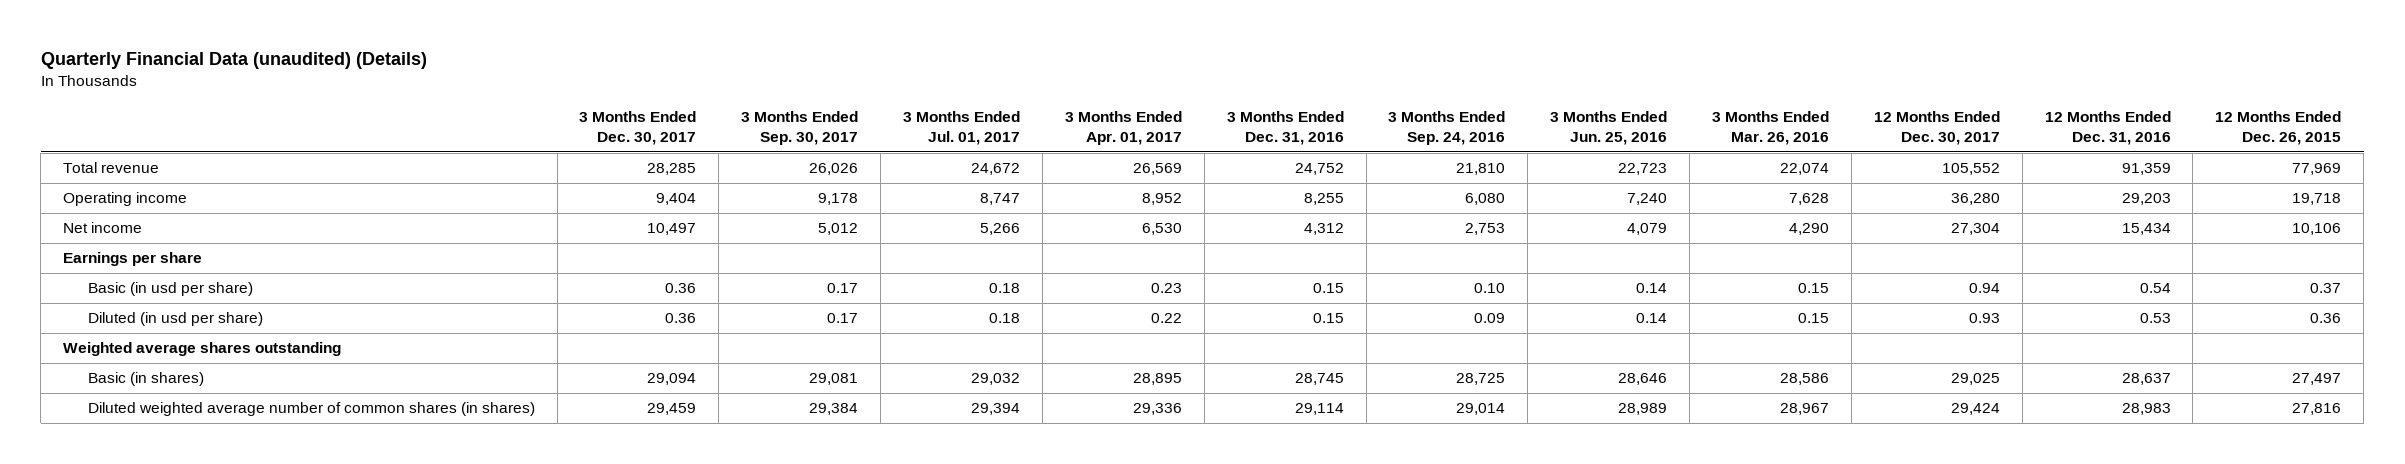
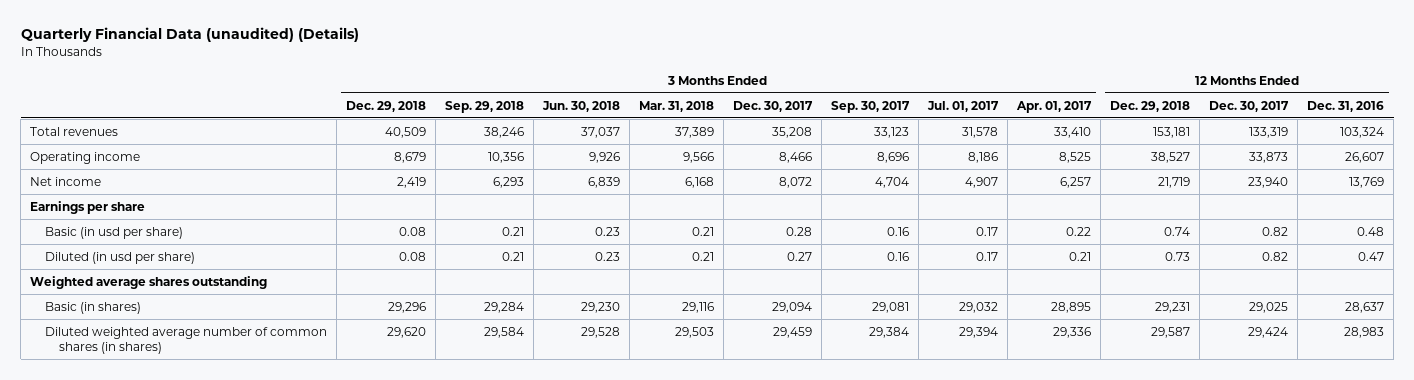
[1226,111,1344,146] 3 Months Ended Dec. 31, 2016 -> none
[1388,111,1506,146] 3 Months Ended Sep. 24, 2016 -> none
[1550,111,1668,146] 3 Months Ended Jun. 25, 2016 -> none
[1711,111,1829,146] 3 Months Ended Mar. 26, 2016 -> none
[2215,111,2342,146] 12 Months Ended Dec. 26, 2015 -> none
none -> [345,100,426,112] Dec. 29, 2018
none -> [444,100,524,113] Sep. 29, 2018
none -> [541,100,620,112] Jun. 30, 2018
none -> [638,100,714,112] Mar. 31, 2018
none -> [1109,100,1190,112] Dec. 29, 2018
[63,162,160,174] Total revenue -> none
none -> [30,126,119,136] Total revenues
[656,193,697,206] 9,404 -> [778,151,812,163] 8,466
[818,193,859,206] 9,178 -> [876,151,909,163] 8,696
[980,193,1021,206] 8,747 -> [967,151,998,163] 8,186
[1141,193,1182,206] 8,952 -> [1058,151,1091,163] 8,525
[1950,193,2000,206] 36,280 -> [1248,151,1288,163] 33,873
[2121,193,2171,206] 29,203 -> [1344,151,1384,163] 26,607
[647,223,697,236] 10,497 -> [778,176,812,188] 8,072
[818,223,859,236] 5,012 -> [874,176,909,188] 4,704
[980,223,1021,236] 5,266 -> [964,176,998,188] 4,907
[1141,223,1182,236] 6,530 -> [1059,176,1091,188] 6,257
[1950,223,2000,236] 27,304 -> [1247,176,1288,188] 23,940
[2121,223,2171,236] 15,434 -> [1348,176,1384,188] 13,769
[665,283,697,294] 0.36 -> [785,226,812,236] 0.28
[827,283,859,294] 0.17 -> [886,226,909,236] 0.16
[989,283,1021,294] 0.18 -> [975,226,998,236] 0.17
[1150,283,1182,294] 0.23 -> [1065,226,1091,236] 0.22
[1968,283,2000,294] 0.94 -> [1261,226,1288,236] 0.82
[2139,283,2171,294] 0.54 -> [1356,226,1384,236] 0.48
[665,313,697,324] 0.36 -> [786,251,812,261] 0.27
[827,313,859,324] 0.17 -> [886,251,909,261] 0.16
[989,313,1021,324] 0.18 -> [975,251,998,261] 0.17
[1150,313,1182,324] 0.22 -> [1068,251,1091,261] 0.21
[1968,313,2000,324] 0.93 -> [1261,251,1288,261] 0.82
[2139,313,2171,324] 0.53 -> [1357,251,1384,261] 0.47

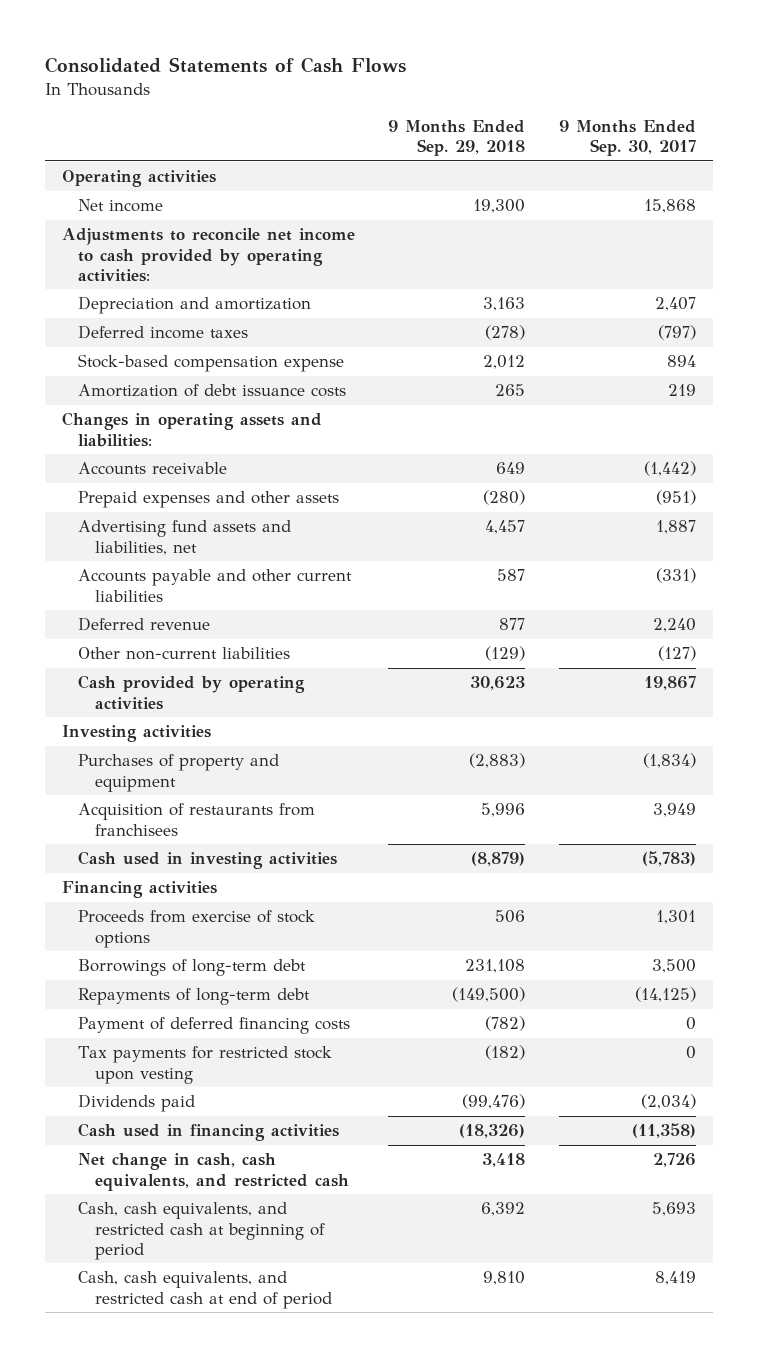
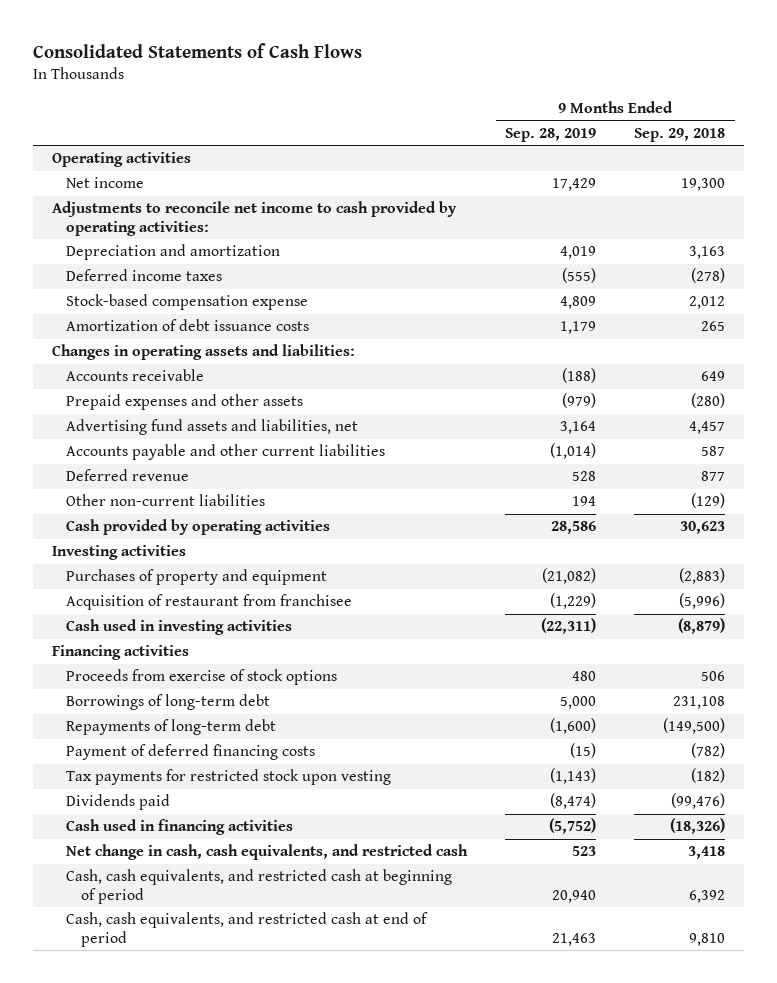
[558,119,696,157] 9 Months Ended Sep. 30, 2017 -> none
none -> [505,127,597,142] Sep. 28, 2019
[78,803,316,836] Acquisition of restaurants from franchisees -> [66,594,353,611] Acquisition of restaurant from franchisee
[481,803,526,818] 5,996 -> [679,593,726,610] (5,996)

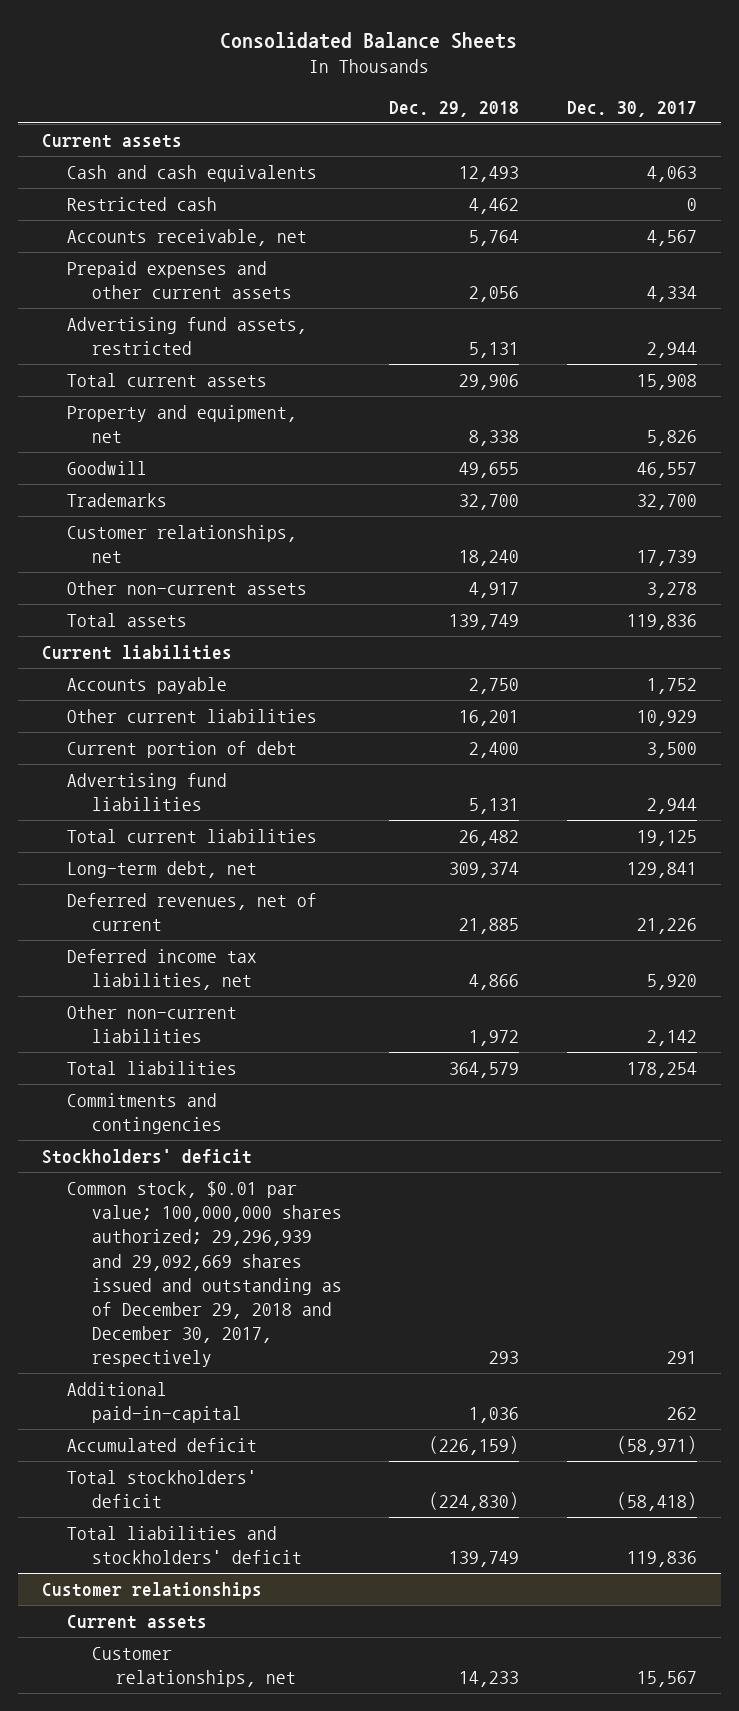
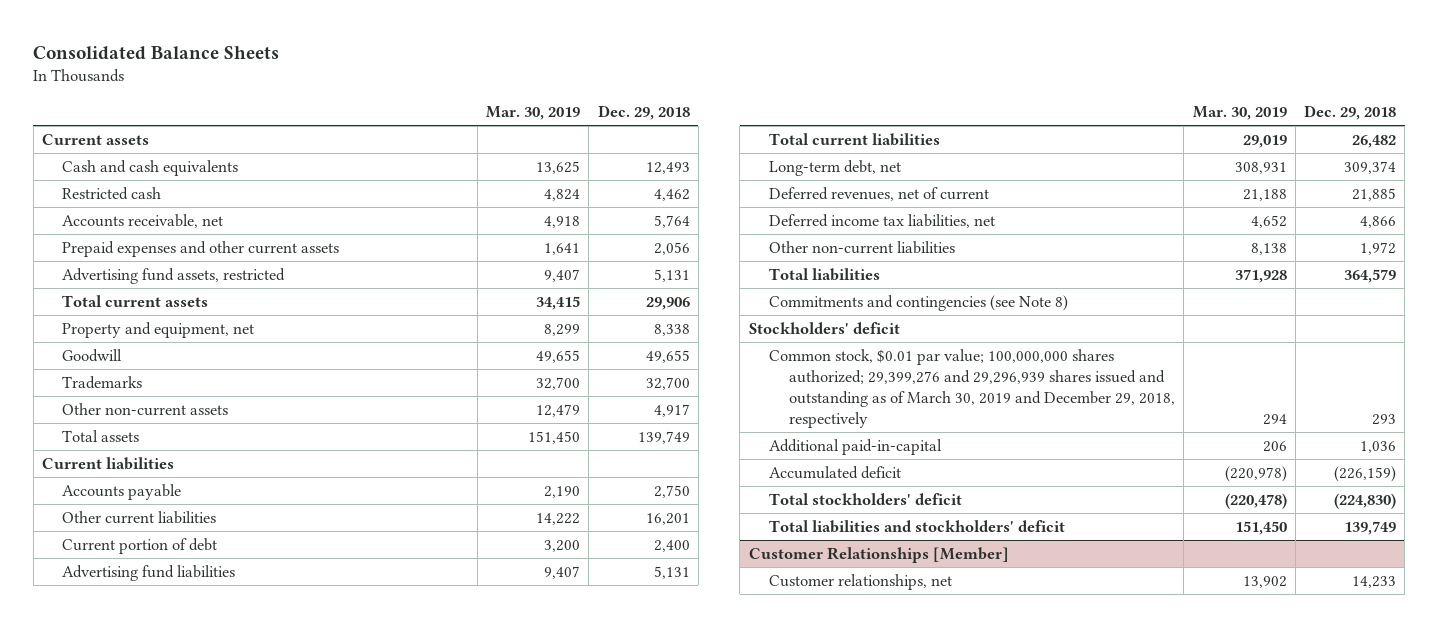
[567,100,698,117] Dec. 30, 2017 -> none
none -> [486,105,581,120] Mar. 30, 2019
[66,524,297,564] Customer relationships, net -> none
[66,1092,222,1135] Commitments and contingencies -> [768,294,1068,311] Commitments and contingencies (see Note 8)
[66,1180,342,1368] Common stock, $0.01 par value; 100,000,000 shares authorized; 29,296,939 and 29,092,669 shares issued and outstanding as of December 29, 2018 and December 30, 2017, respectively -> [768,348,1176,429] Common stock, $0.01 par value; 100,000,000 shares authorized; 29,399,276 and 29,296,939 shares issued and outstanding as of March 30, 2019 and December 29, 2018, respectively
[66,1614,207,1629] Current assets -> none
[41,1581,262,1599] Customer relationships -> [748,546,1009,563] Customer Relationships [Member]

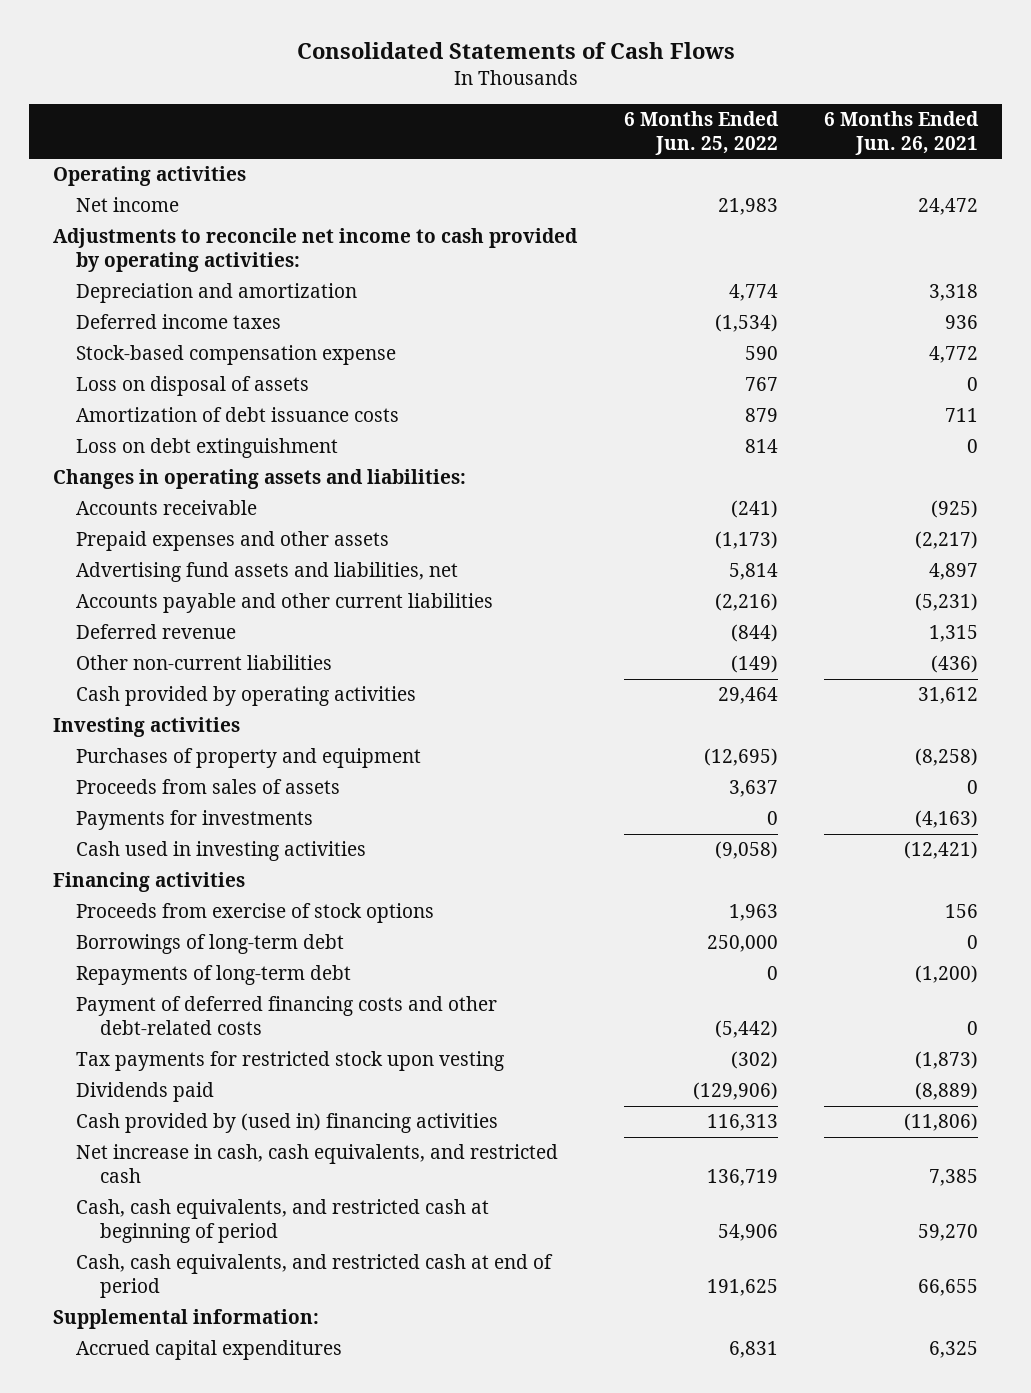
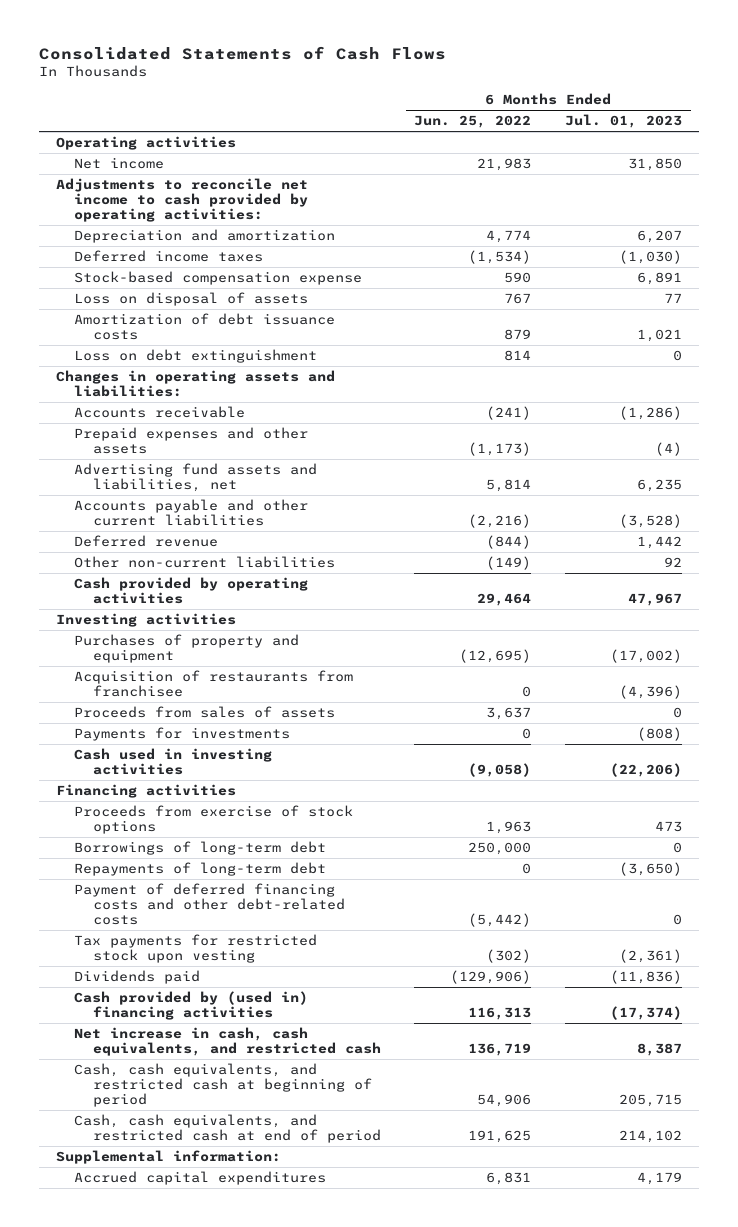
[824,110,980,155] 6 Months Ended Jun. 26, 2021 -> none
none -> [565,114,683,129] Jul. 01, 2023
none -> [74,670,354,698] Acquisition of restaurants from franchisee

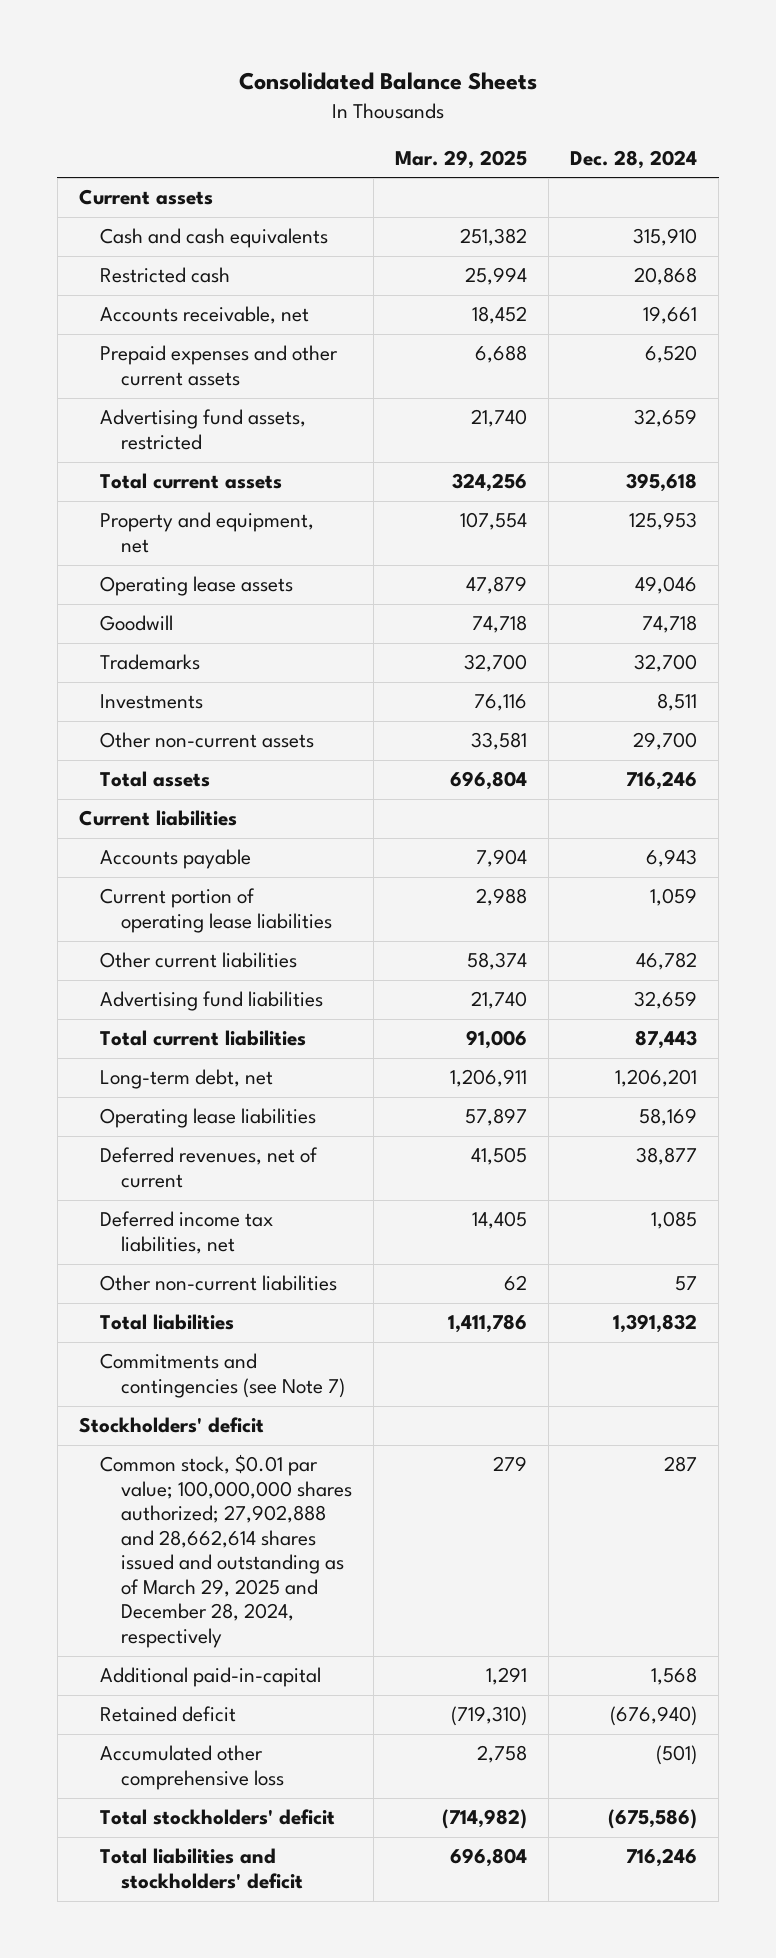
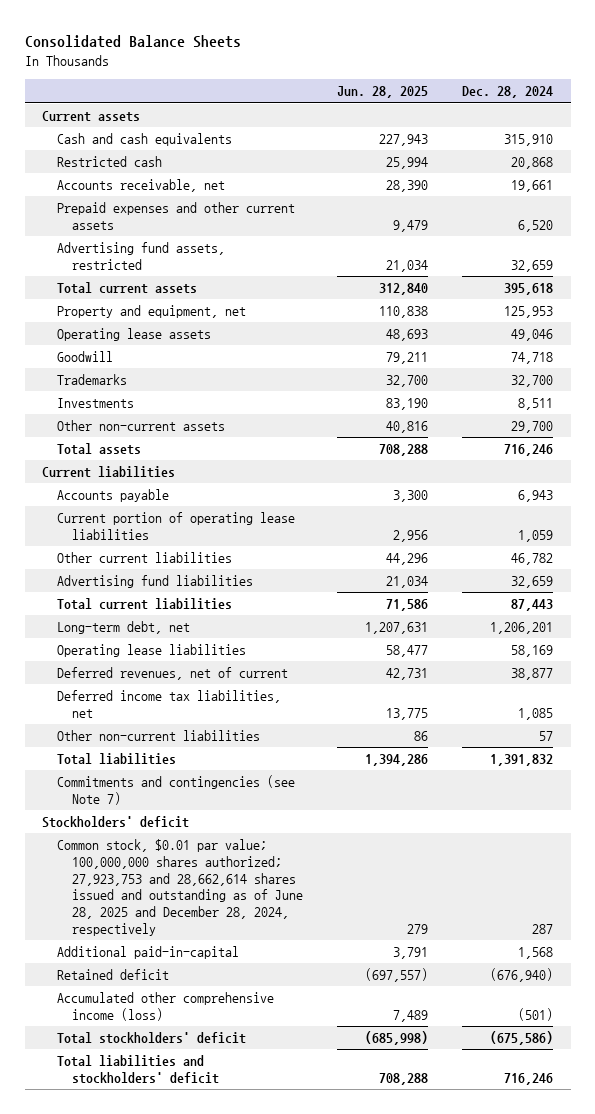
[395,149,528,169] Mar. 29, 2025 -> none
none -> [337,86,429,99] Jun. 28, 2025
[99,1454,353,1648] Common stock, $0.01 par value; 100,000,000 shares authorized; 27,902,888 and 28,662,614 shares issued and outstanding as of March 29, 2025 and December 28, 2024, respectively -> [56,839,303,936] Common stock, $0.01 par value; 100,000,000 shares authorized; 27,923,753 and 28,662,614 shares issued and outstanding as of June 28, 2025 and December 28, 2024, respectively
[99,1745,285,1790] Accumulated other comprehensive loss -> [56,992,274,1021] Accumulated other comprehensive income (loss)

